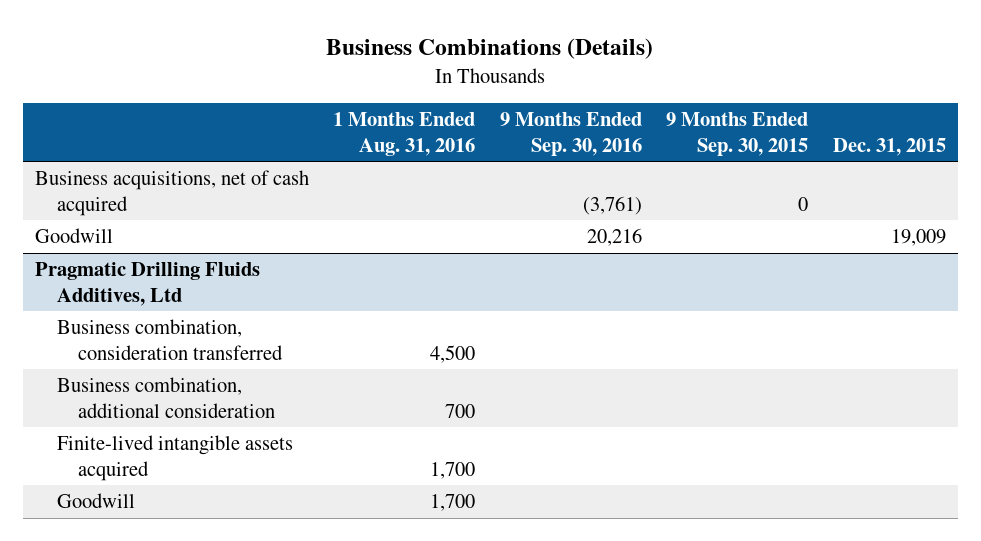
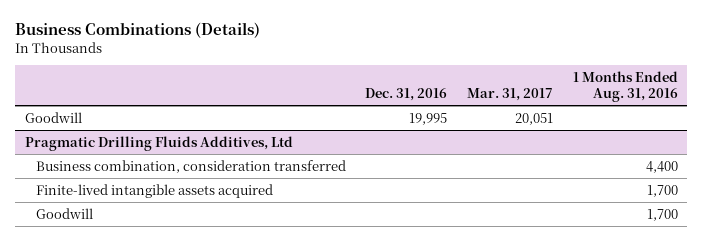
[499,112,642,156] 9 Months Ended Sep. 30, 2016 -> none
[666,112,809,156] 9 Months Ended Sep. 30, 2015 -> none
[832,137,946,156] Dec. 31, 2015 -> none
none -> [365,88,448,102] Dec. 31, 2016
none -> [466,88,553,102] Mar. 31, 2017
[34,170,309,216] Business acquisitions, net of cash acquired -> none
[56,377,276,418] Business combination, additional consideration -> none
[430,344,476,363] 4,500 -> [645,160,678,173] 4,400

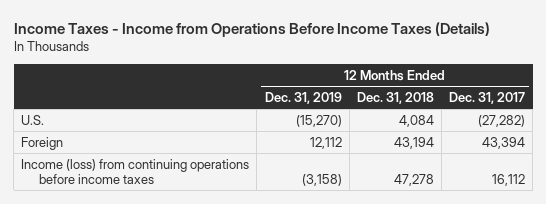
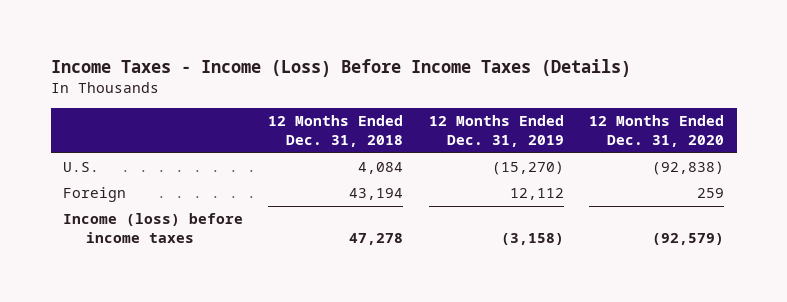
[13,21,490,37] Income Taxes - Income from Operations Before Income Taxes (Details) -> [50,59,631,78] Income Taxes - Income (Loss) Before Income Taxes (Details)
[448,92,525,105] Dec. 31, 2017 -> none
none -> [588,115,724,148] 12 Months Ended Dec. 31, 2020
[21,158,250,184] Income (loss) from continuing operations before income taxes -> [63,213,244,244] Income (loss) before income taxes

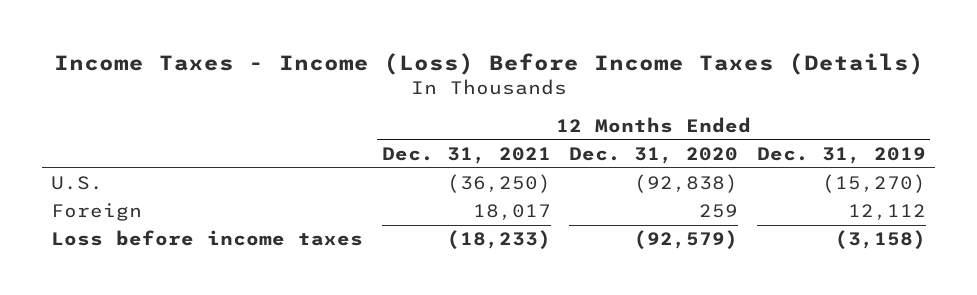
[268,115,404,148] 12 Months Ended Dec. 31, 2018 -> none
none -> [381,147,551,165] Dec. 31, 2021
[63,213,244,244] Income (loss) before income taxes -> [51,230,364,247] Loss before income taxes

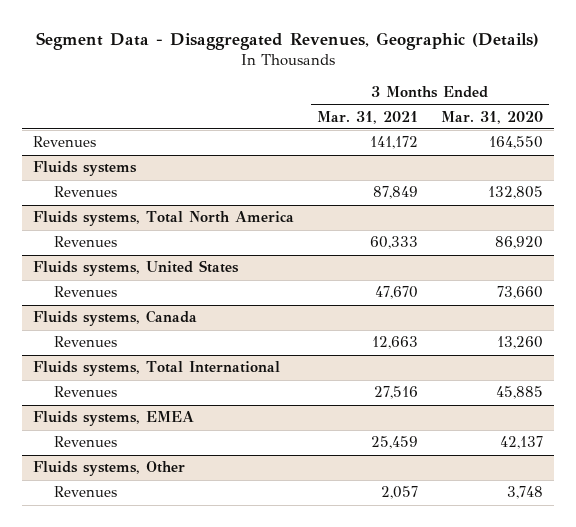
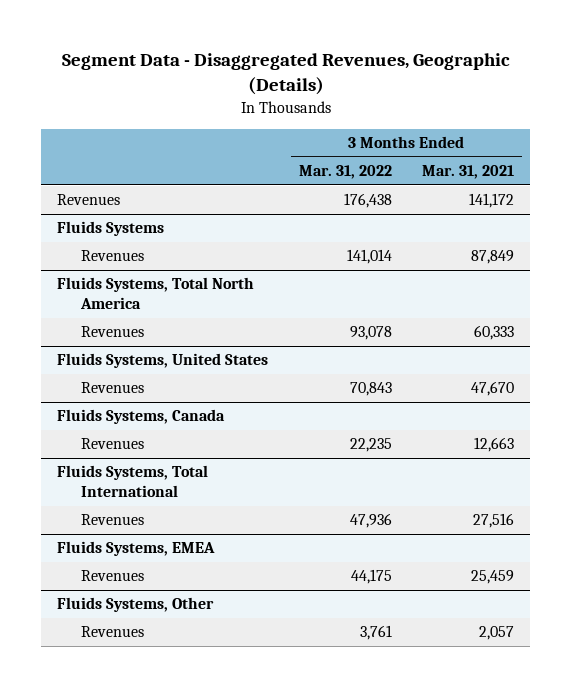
[441,110,544,124] Mar. 31, 2020 -> none
none -> [298,165,392,180] Mar. 31, 2022
[33,161,138,177] Fluids systems -> [56,221,164,237] Fluids Systems
[33,211,295,227] Fluids systems, Total North America -> [56,277,254,309] Fluids Systems, Total North America
[33,260,240,277] Fluids systems, United States -> [56,353,268,369] Fluids Systems, United States
[33,310,198,327] Fluids systems, Canada -> [56,409,225,425] Fluids Systems, Canada
[33,361,281,377] Fluids systems, Total International -> [56,465,208,497] Fluids Systems, Total International
[33,411,195,427] Fluids systems, EMEA -> [56,541,215,557] Fluids Systems, EMEA
[33,461,186,477] Fluids systems, Other -> [56,597,214,613] Fluids Systems, Other

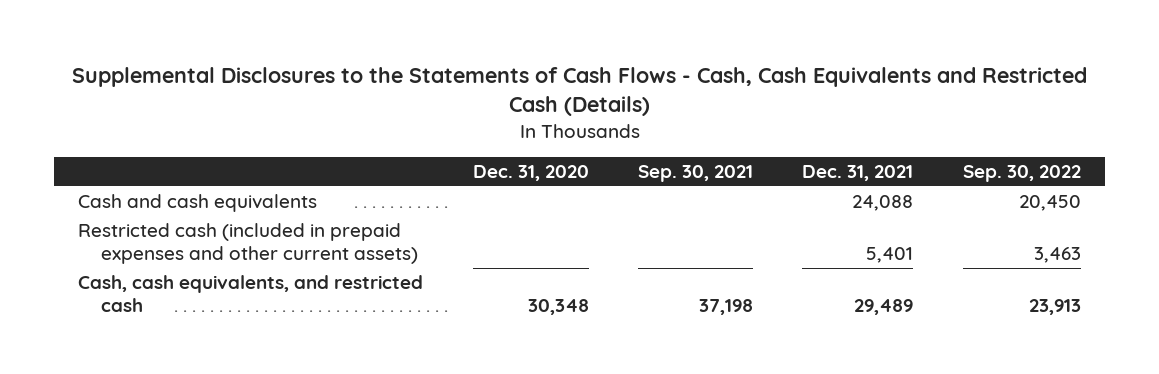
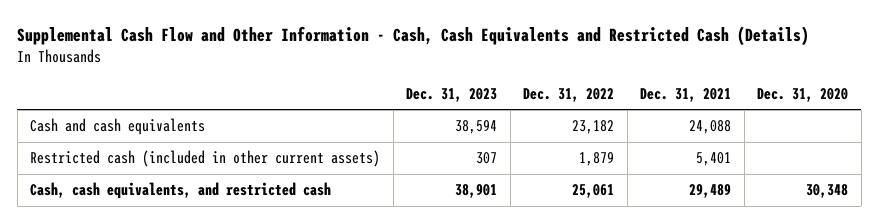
[71,67,1087,117] Supplemental Disclosures to the Statements of Cash Flows - Cash, Cash Equivalents and Restricted Cash (Details) -> [17,26,810,47] Supplemental Cash Flow and Other Information - Cash, Cash Equivalents and Restricted Cash (Details)
[638,164,754,182] Sep. 30, 2021 -> none
[962,164,1081,182] Sep. 30, 2022 -> none
none -> [406,87,498,102] Dec. 31, 2023
none -> [523,87,615,102] Dec. 31, 2022
[78,223,418,264] Restricted cash (included in prepaid expenses and other current assets) -> [30,150,381,168] Restricted cash (included in other current assets)

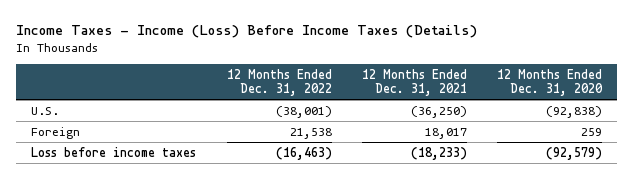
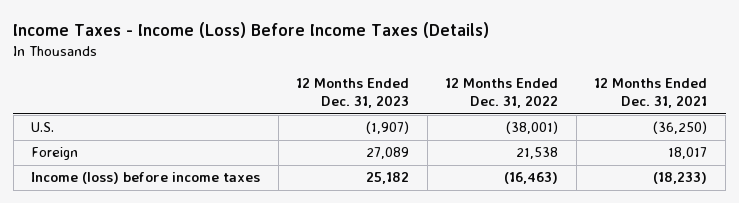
[497,68,604,97] 12 Months Ended Dec. 31, 2020 -> none
none -> [296,77,410,109] 12 Months Ended Dec. 31, 2023
[31,146,197,157] Loss before income taxes -> [31,172,261,185] Income (loss) before income taxes

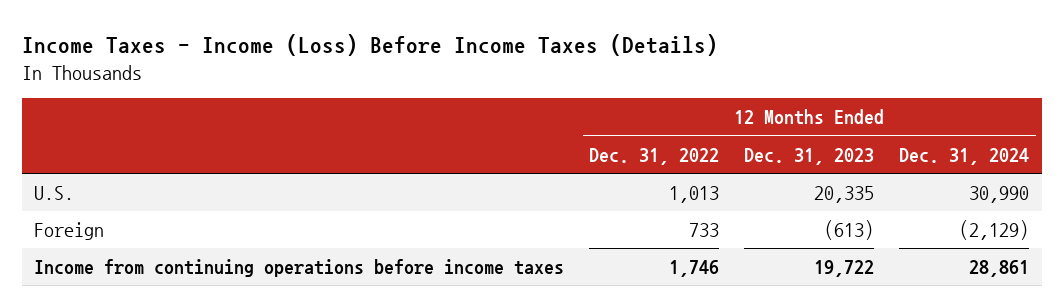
[594,77,708,109] 12 Months Ended Dec. 31, 2021 -> none
none -> [899,147,1030,165] Dec. 31, 2024
[366,121,410,135] (1,907) -> [814,185,875,203] 20,335
[506,121,559,135] (38,001) -> [669,185,720,203] 1,013
[366,147,410,160] 27,089 -> [824,219,875,240] (613)
[516,147,559,160] 21,538 -> [689,222,720,237] 733
[31,172,261,185] Income (loss) before income taxes -> [34,258,565,277] Income from continuing operations before income taxes
[366,172,410,185] 25,182 -> [814,259,875,277] 19,722
[504,172,559,185] (16,463) -> [669,259,720,277] 1,746

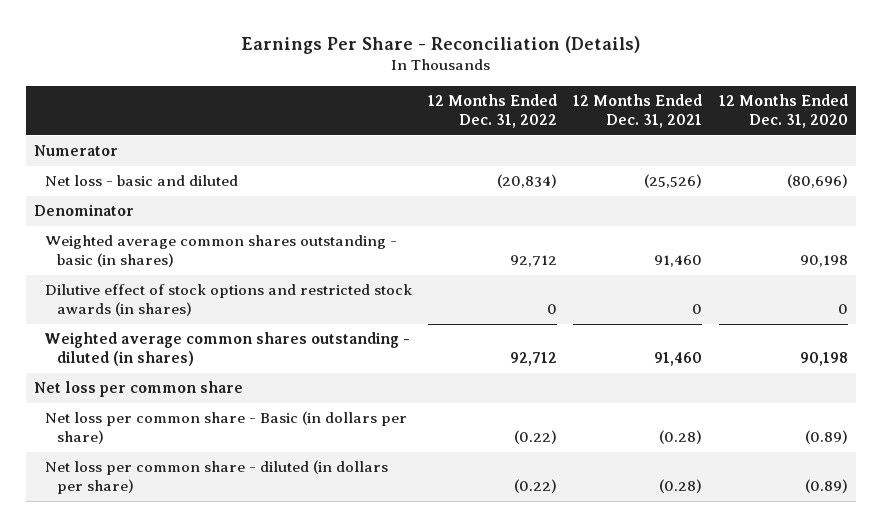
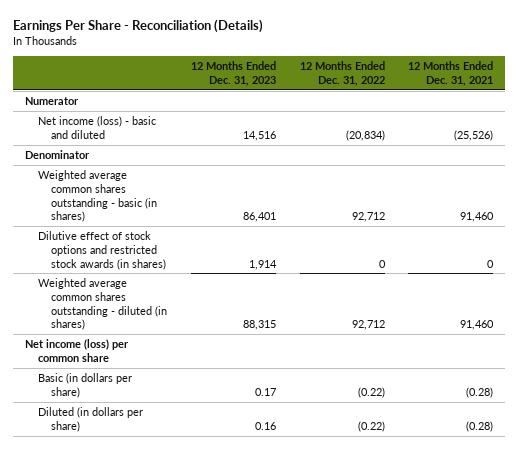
[718,93,848,129] 12 Months Ended Dec. 31, 2020 -> none
none -> [191,61,277,87] 12 Months Ended Dec. 31, 2023
[45,175,239,187] Net loss - basic and diluted -> [38,115,157,139] Net income (loss) - basic and diluted
[33,381,243,398] Net loss per common share -> [24,338,129,362] Net income (loss) per common share
[45,411,408,445] Net loss per common share - Basic (in dollars per share) -> [38,372,133,398] Basic (in dollars per share)
[45,460,389,495] Net loss per common share - diluted (in dollars per share) -> [38,406,144,432] Diluted (in dollars per share)

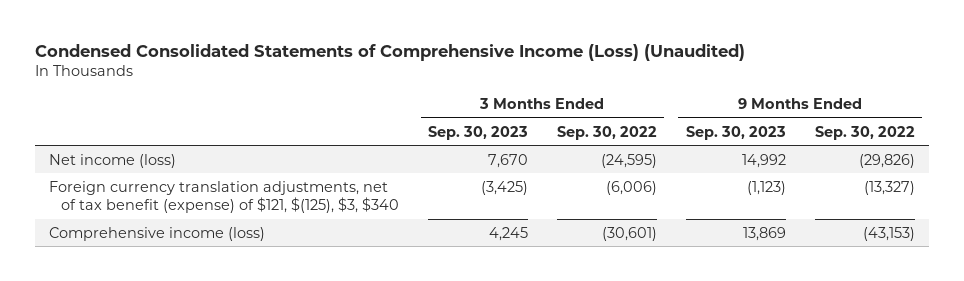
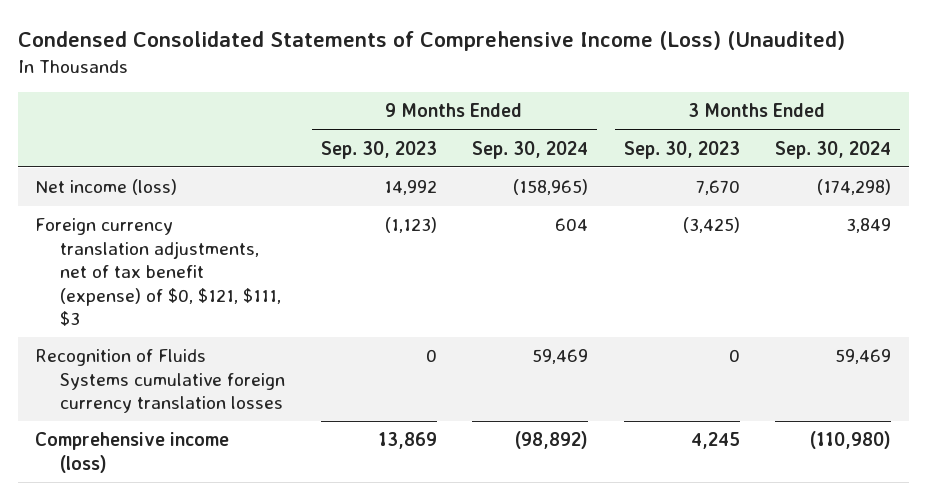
[556,125,657,140] Sep. 30, 2022 -> none
[814,125,915,140] Sep. 30, 2022 -> none
none -> [472,140,589,159] Sep. 30, 2024
none -> [775,140,892,159] Sep. 30, 2024
[48,180,400,214] Foreign currency translation adjustments, net of tax benefit (expense) of $121, $(125), $3, $340 -> [35,218,281,327] Foreign currency translation adjustments, net of tax benefit (expense) of $0, $121, $111, $3
none -> [35,349,285,414] Recognition of Fluids Systems cumulative foreign currency translation losses

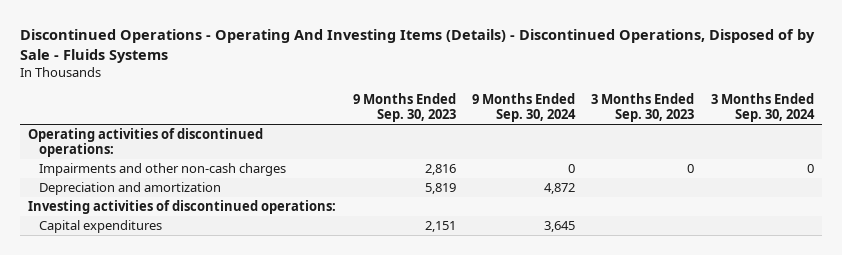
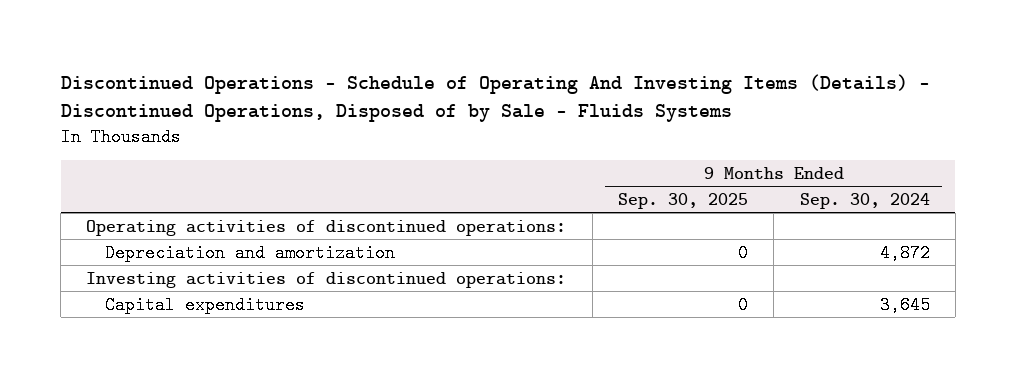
[20,29,816,64] Discontinued Operations - Operating And Investing Items (Details) - Discontinued Operations, Disposed of by Sale - Fluids Systems -> [60,73,930,123] Discontinued Operations - Schedule of Operating And Investing Items (Details) - Discontinued Operations, Disposed of by Sale - Fluids Systems
[352,93,456,123] 9 Months Ended Sep. 30, 2023 -> none
[591,93,695,123] 3 Months Ended Sep. 30, 2023 -> none
[710,93,815,123] 3 Months Ended Sep. 30, 2024 -> none
none -> [617,192,748,209] Sep. 30, 2025
[38,163,286,177] Impairments and other non-cash charges -> none

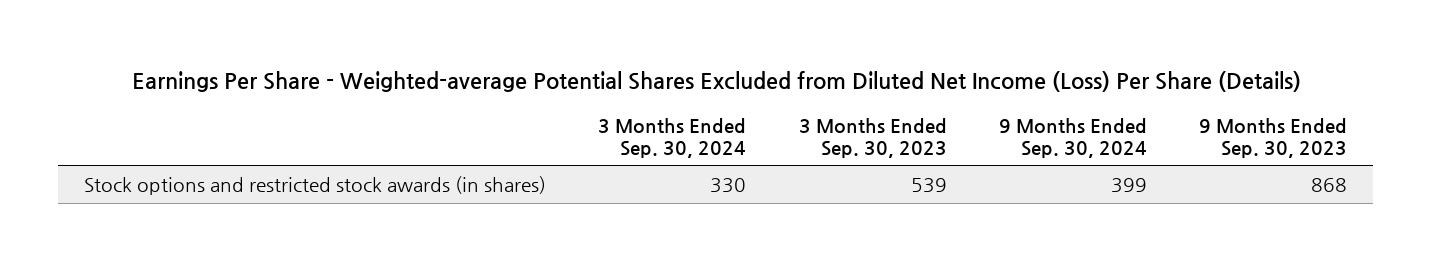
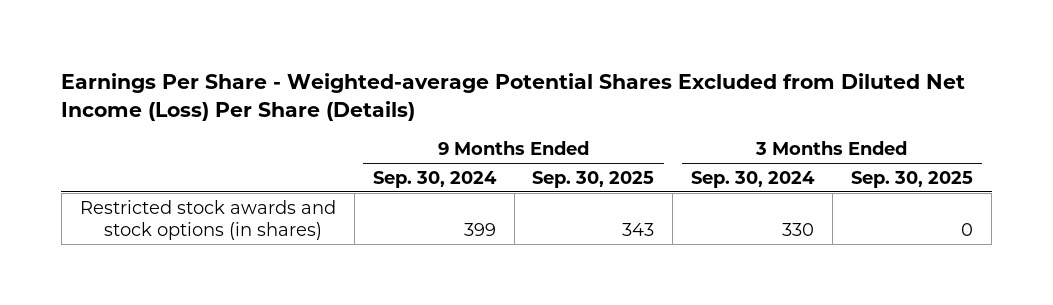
[798,117,947,158] 3 Months Ended Sep. 30, 2023 -> none
[1199,117,1348,158] 9 Months Ended Sep. 30, 2023 -> none
none -> [532,170,655,188] Sep. 30, 2025
none -> [851,170,974,188] Sep. 30, 2025
[84,176,547,196] Stock options and restricted stock awards (in shares) -> [79,199,336,241] Restricted stock awards and stock options (in shares)

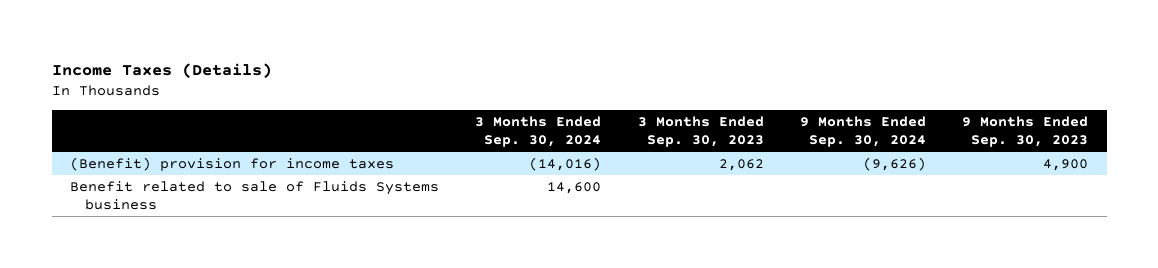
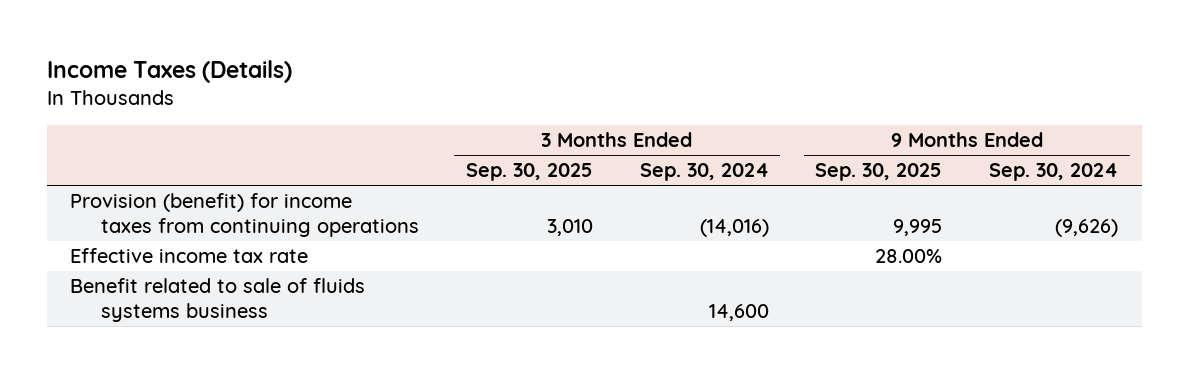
[637,115,764,147] 3 Months Ended Sep. 30, 2023 -> none
[962,115,1089,147] 9 Months Ended Sep. 30, 2023 -> none
none -> [465,163,593,182] Sep. 30, 2025
none -> [815,163,943,182] Sep. 30, 2025
[70,156,395,171] (Benefit) provision for income taxes -> [70,193,420,238] Provision (benefit) for income taxes from continuing operations
none -> [70,248,309,264] Effective income tax rate
[70,180,440,211] Benefit related to sale of Fluids Systems business -> [70,278,366,323] Benefit related to sale of fluids systems business

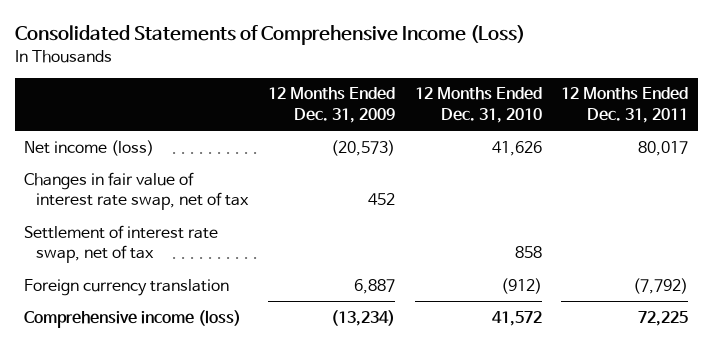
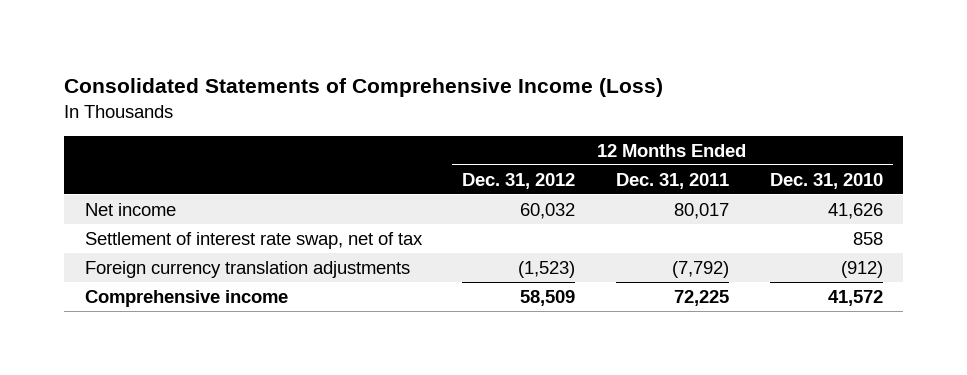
[267,87,395,124] 12 Months Ended Dec. 31, 2009 -> none
none -> [462,172,576,189] Dec. 31, 2012
[24,171,250,211] Changes in fair value of interest rate swap, net of tax -> none
[24,139,155,156] Net income (loss) -> [84,202,176,216] Net income
[24,278,230,296] Foreign currency translation -> [84,260,410,278] Foreign currency translation adjustments
[24,309,242,328] Comprehensive income (loss) -> [84,289,288,307] Comprehensive income

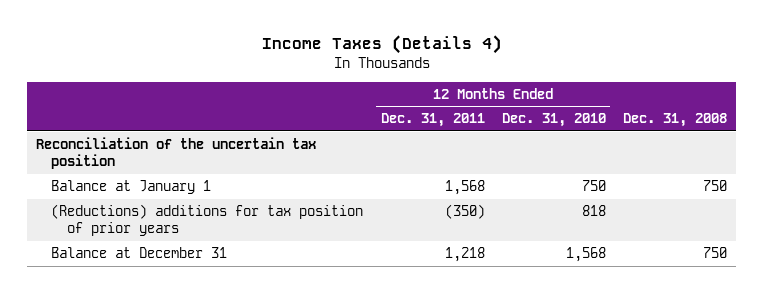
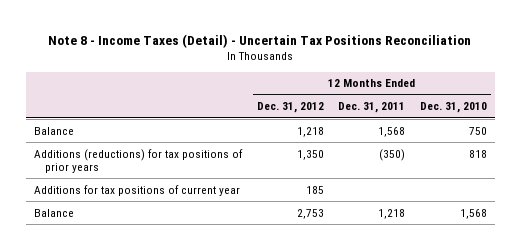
[261,34,502,54] Income Taxes (Details 4) -> [48,33,472,48] Note 8 - Income Taxes (Detail) - Uncertain Tax Positions Reconciliation
[623,113,728,128] Dec. 31, 2008 -> none
none -> [256,102,324,114] Dec. 31, 2012
[35,137,316,170] Reconciliation of the uncertain tax position -> none
[51,180,212,195] Balance at January 1 -> [33,126,74,135] Balance
[51,204,364,237] (Reductions) additions for tax position of prior years -> [33,148,243,173] Additions (reductions) for tax positions of prior years
none -> [33,184,240,196] Additions for tax positions of current year
[51,247,228,259] Balance at December 31 -> [33,208,74,217] Balance

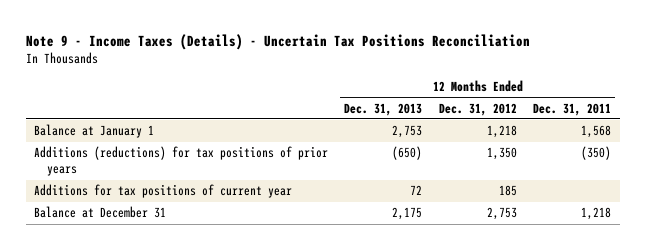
[48,33,472,48] Note 8 - Income Taxes (Detail) - Uncertain Tax Positions Reconciliation -> [25,33,530,50] Note 9 - Income Taxes (Details) - Uncertain Tax Positions Reconciliation
[420,102,488,114] Dec. 31, 2010 -> none
none -> [344,102,423,116] Dec. 31, 2013
[33,126,74,135] Balance -> [34,124,155,139] Balance at January 1
[33,208,74,217] Balance -> [34,206,167,219] Balance at December 31

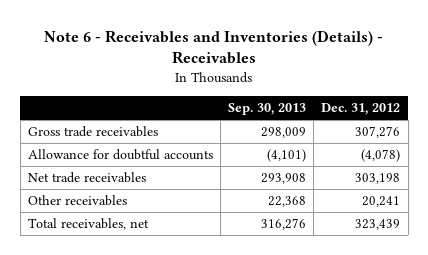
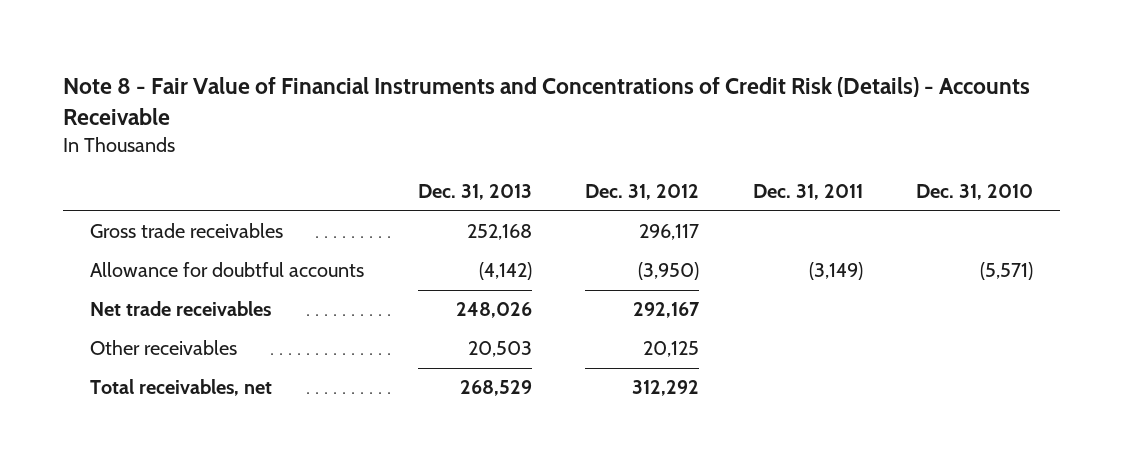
[44,29,384,65] Note 6 - Receivables and Inventories (Details) - Receivables -> [63,77,1031,126] Note 8 - Fair Value of Financial Instruments and Concentrations of Credit Risk (Details) - Accounts Receivable
[228,103,307,116] Sep. 30, 2013 -> none
none -> [417,184,532,201] Dec. 31, 2013
none -> [752,184,863,201] Dec. 31, 2011
none -> [916,184,1034,201] Dec. 31, 2010
[355,126,401,139] 307,276 -> [639,224,700,241] 296,117
[361,149,401,163] (4,078) -> [638,262,700,281] (3,950)
[355,173,401,185] 303,198 -> [633,302,701,319] 292,167
[362,196,401,208] 20,241 -> [643,341,700,358] 20,125
[355,219,401,231] 323,439 -> [632,380,700,397] 312,292

